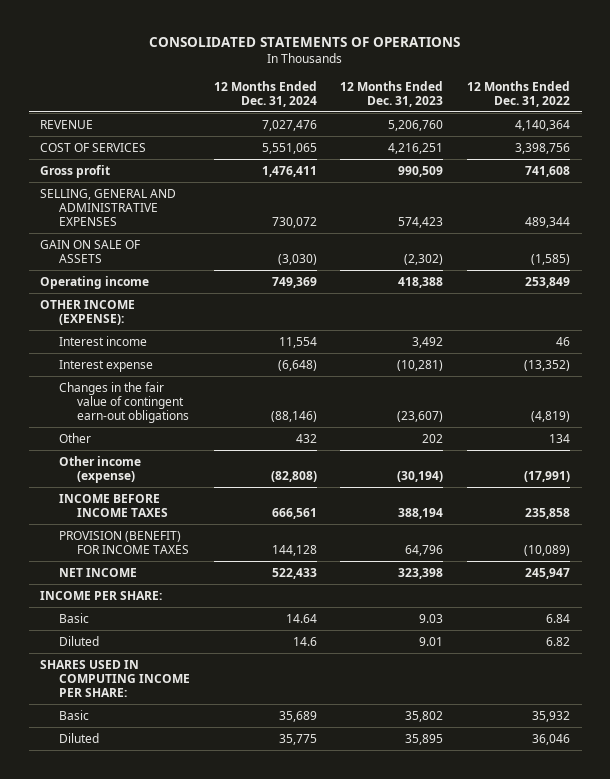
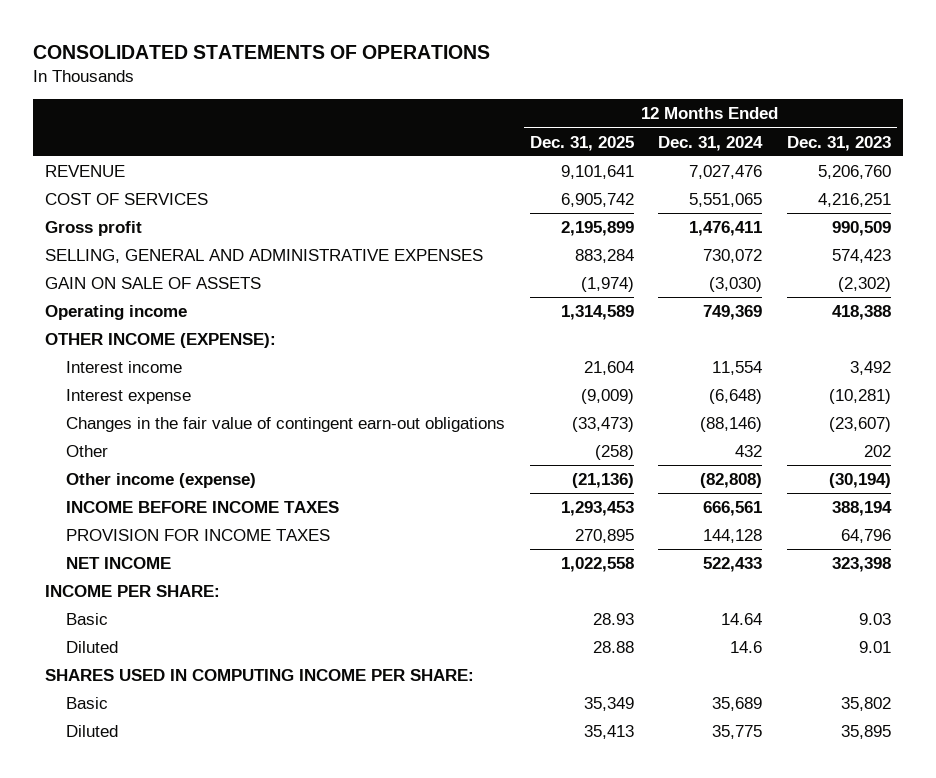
[467,80,571,107] 12 Months Ended Dec. 31, 2022 -> none
none -> [529,135,634,151] Dec. 31, 2025
[58,530,190,554] PROVISION (BENEFIT) FOR INCOME TAXES -> [66,528,331,541] PROVISION FOR INCOME TAXES

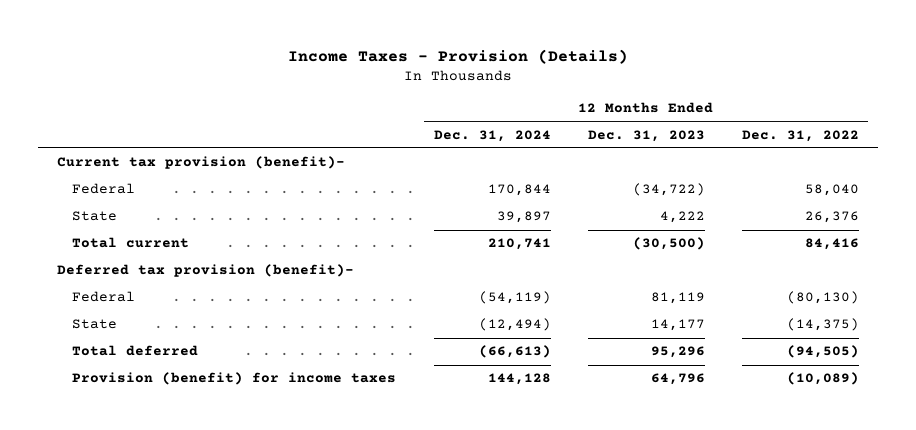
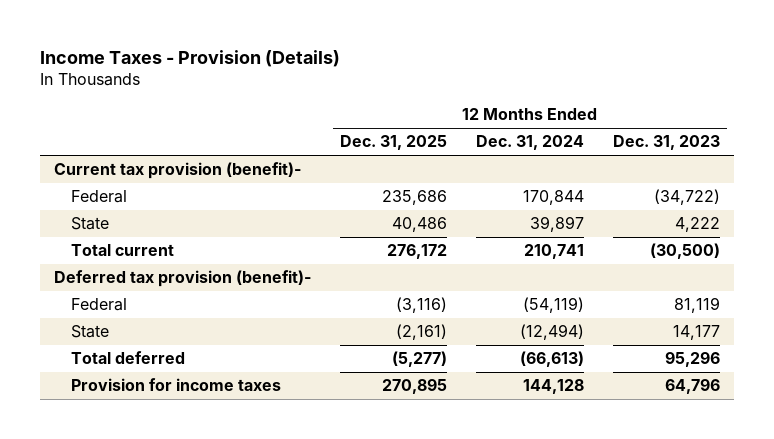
[741,129,859,142] Dec. 31, 2022 -> none
none -> [339,135,447,151] Dec. 31, 2025
[72,372,397,386] Provision (benefit) for income taxes -> [70,378,281,392] Provision for income taxes

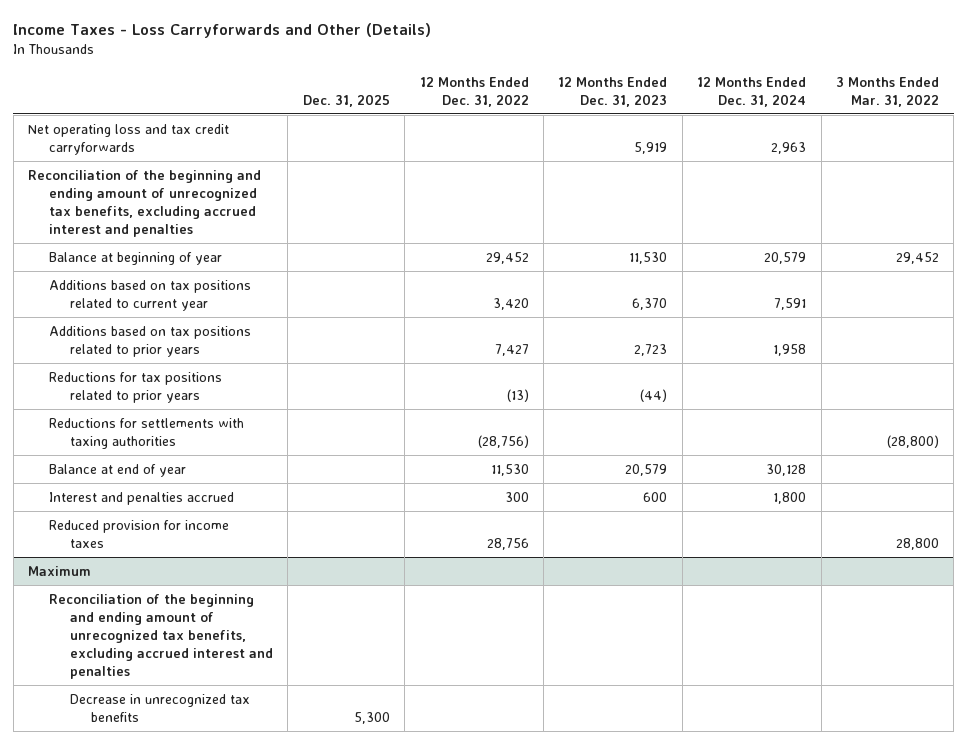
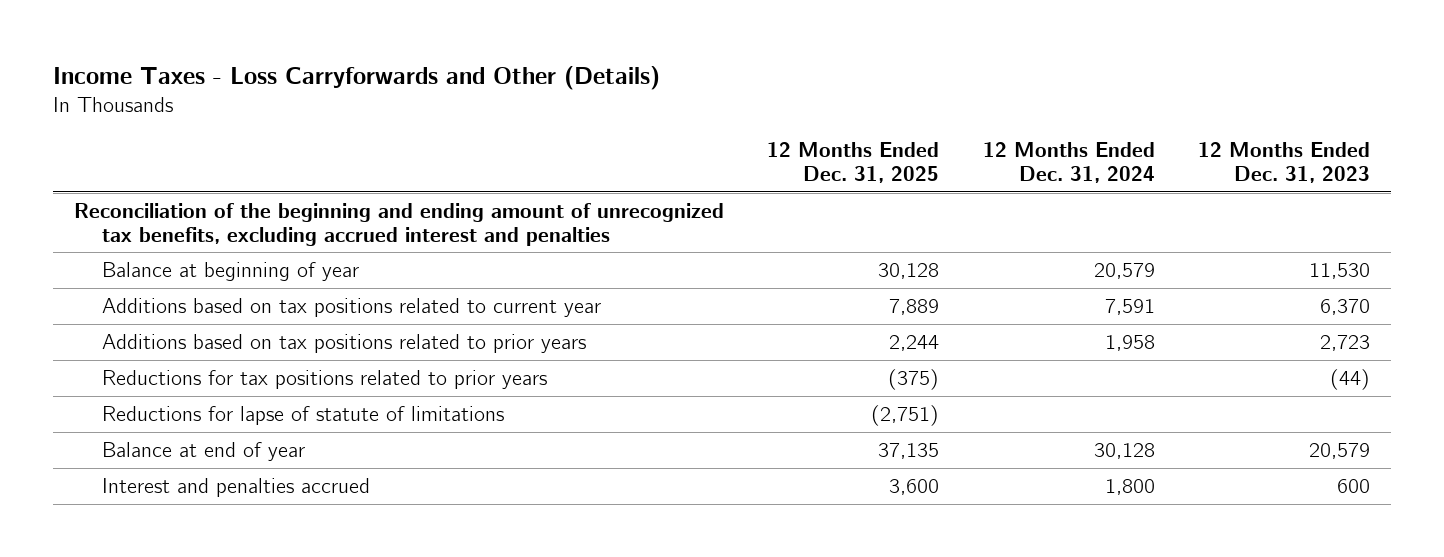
[302,93,390,107] Dec. 31, 2025 -> none
[419,76,529,107] 12 Months Ended Dec. 31, 2022 -> none
[835,76,939,107] 3 Months Ended Mar. 31, 2022 -> none
none -> [767,142,940,183] 12 Months Ended Dec. 31, 2025
[28,123,230,155] Net operating loss and tax credit carryforwards -> none
[49,417,245,449] Reductions for settlements with taxing authorities -> none
none -> [102,405,505,425] Reductions for lapse of statute of limitations
[49,519,230,548] Reduced provision for income taxes -> none
[28,565,92,576] Maximum -> none
[49,593,274,679] Reconciliation of the beginning and ending amount of unrecognized tax benefits, excluding accrued interest and penalties -> none
[70,693,251,722] Decrease in unrecognized tax benefits -> none

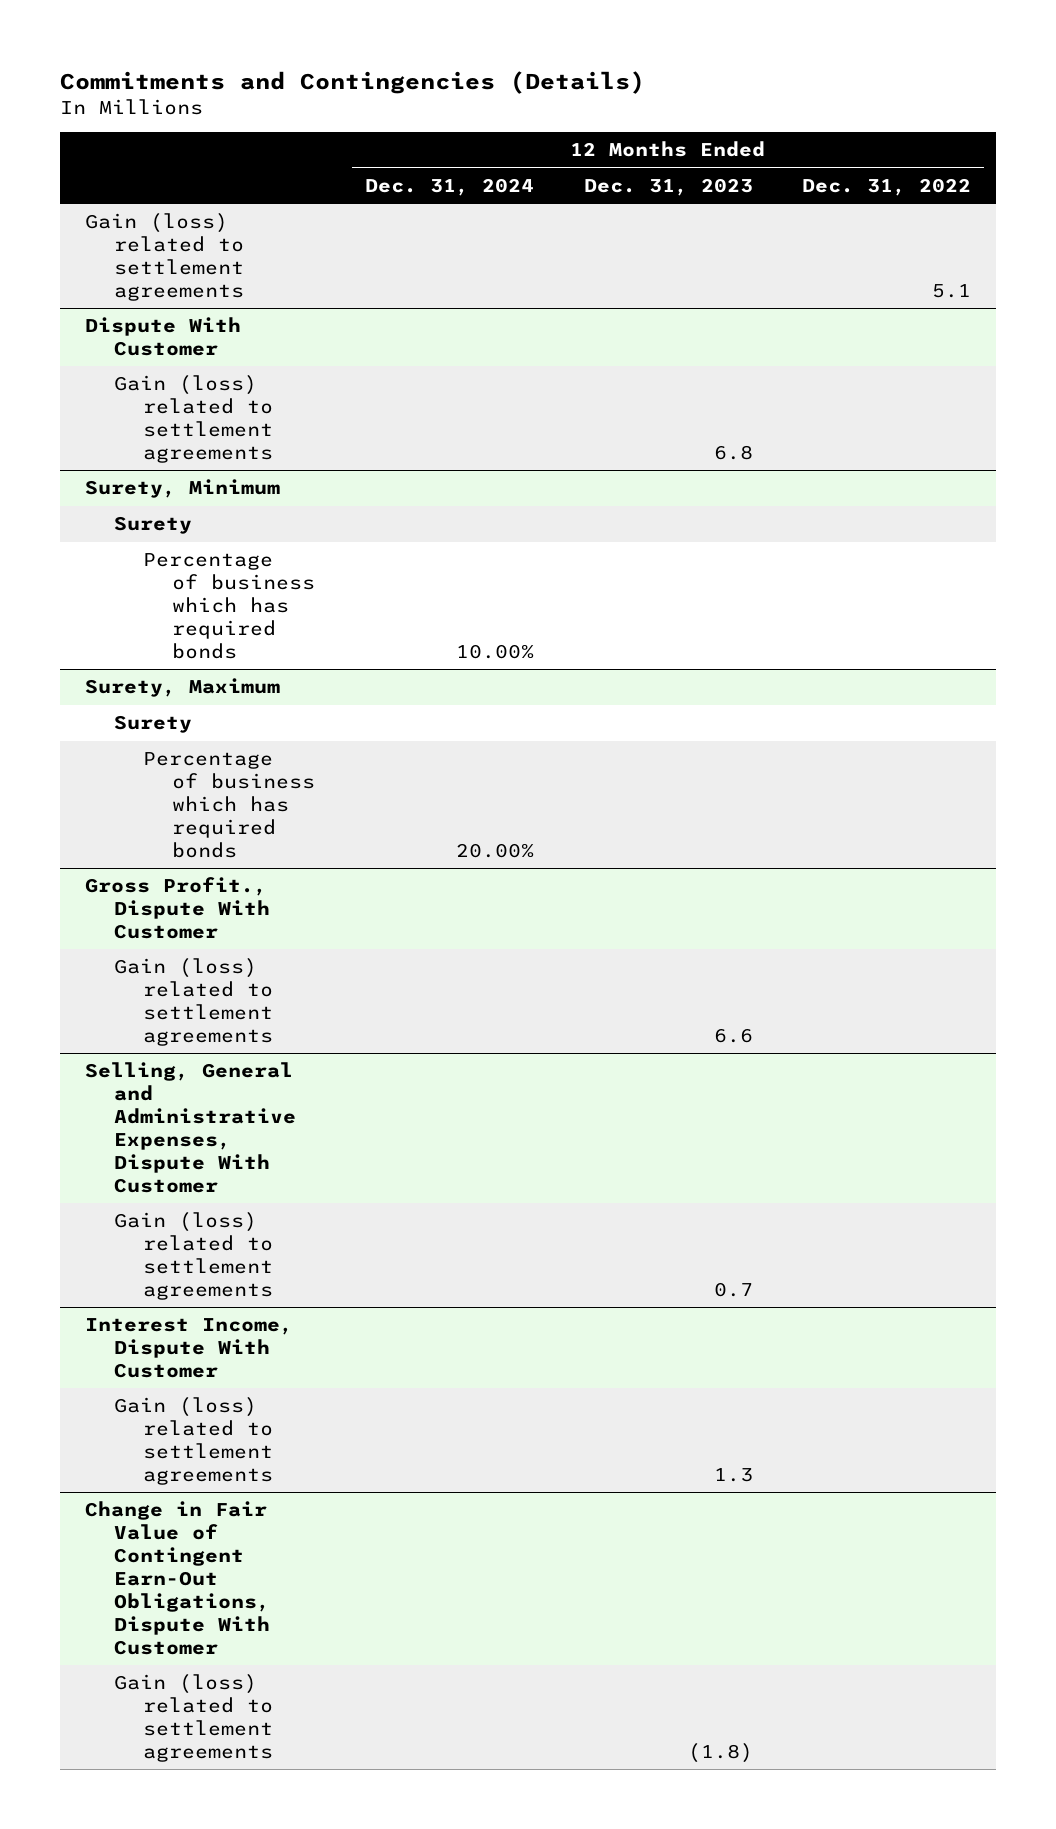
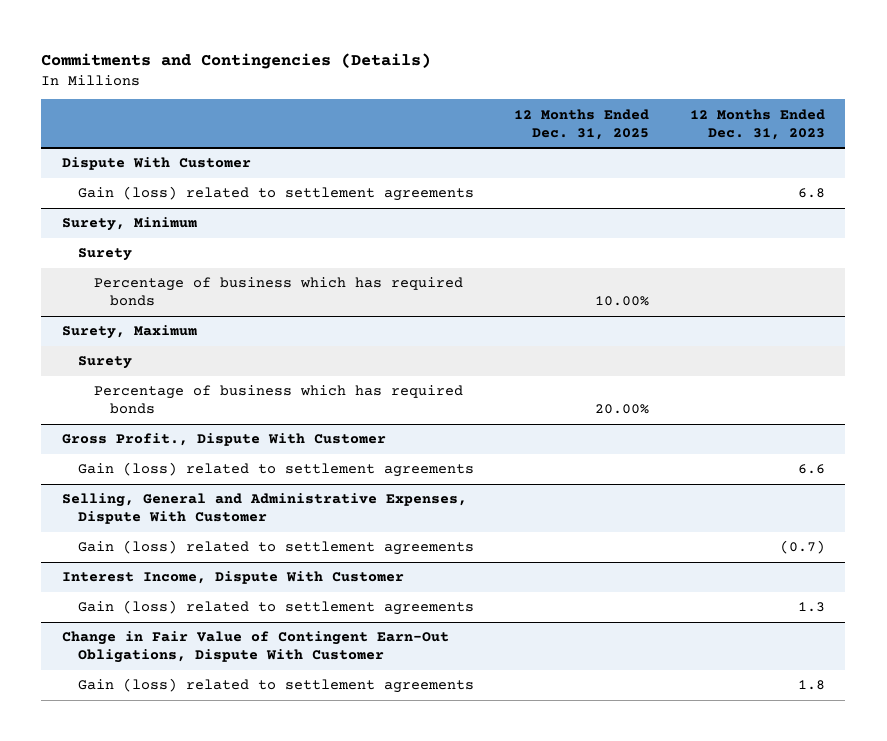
[364,177,534,196] Dec. 31, 2024 -> none
[802,177,972,196] Dec. 31, 2022 -> none
none -> [514,108,650,140] 12 Months Ended Dec. 31, 2025
[84,213,244,301] Gain (loss) related to settlement agreements -> none
[713,1281,753,1297] 0.7 -> [779,540,825,555] (0.7)
[687,1742,753,1763] (1.8) -> [797,680,825,691] 1.8

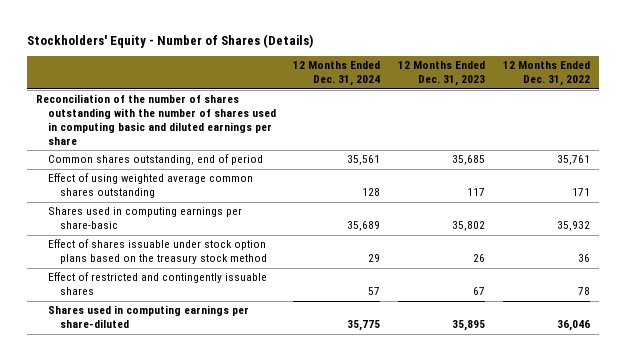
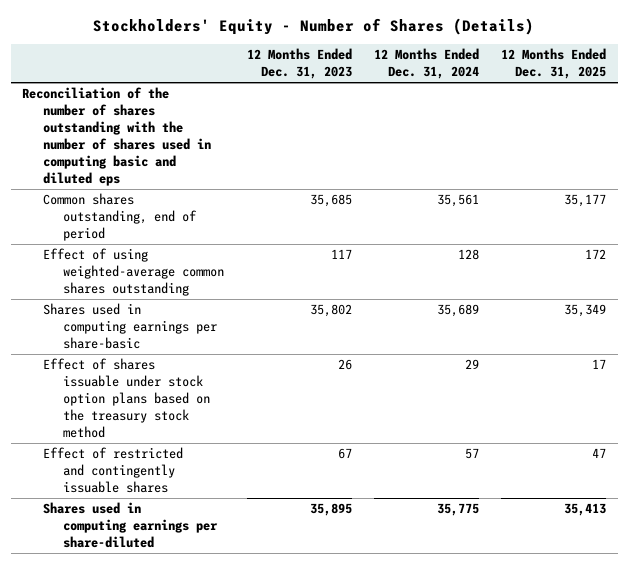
[502,61,590,87] 12 Months Ended Dec. 31, 2022 -> none
none -> [501,48,607,80] 12 Months Ended Dec. 31, 2025
[35,94,276,146] Reconciliation of the number of shares outstanding with the number of shares used in computing basic and diluted earnings per share -> [21,87,211,186] Reconciliation of the number of shares outstanding with the number of shares used in computing basic and diluted eps
[47,173,253,199] Effect of using weighted average common shares outstanding -> [42,248,225,297] Effect of using weighted-average common shares outstanding

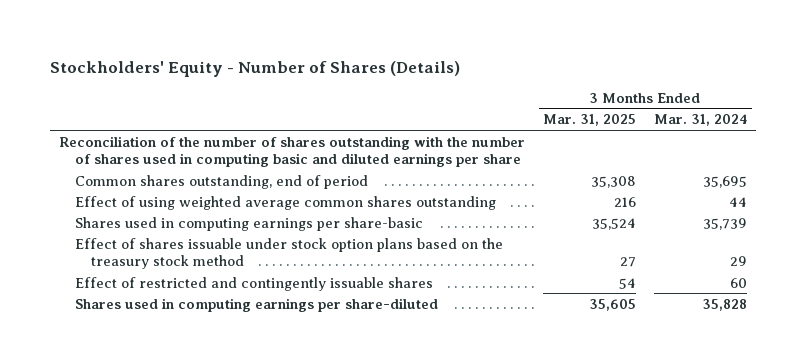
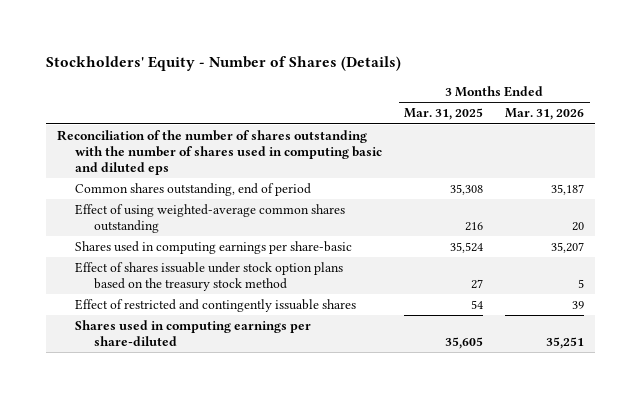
[654,114,748,127] Mar. 31, 2024 -> none
none -> [505,108,585,121] Mar. 31, 2026
[58,135,525,168] Reconciliation of the number of shares outstanding with the number of shares used in computing basic and diluted earnings per share -> [57,130,383,175] Reconciliation of the number of shares outstanding with the number of shares used in computing basic and diluted eps
[75,195,497,210] Effect of using weighted average common shares outstanding -> [75,204,346,233] Effect of using weighted-average common shares outstanding

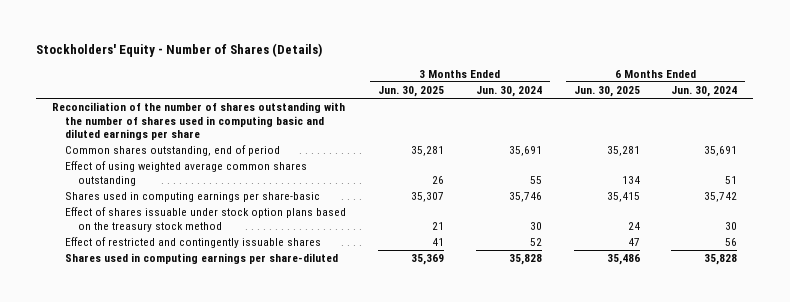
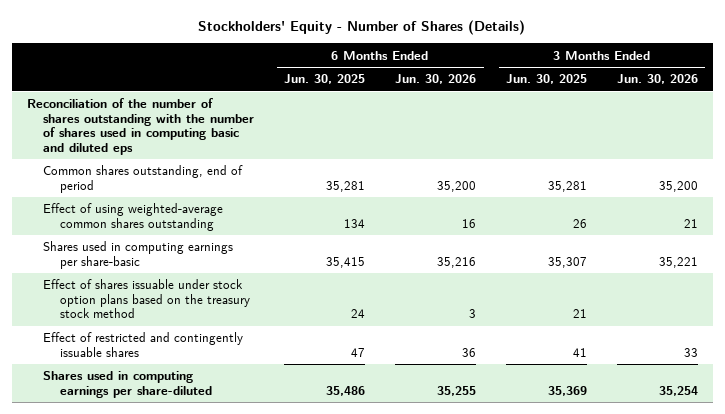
[475,85,542,97] Jun. 30, 2024 -> none
[671,85,738,97] Jun. 30, 2024 -> none
none -> [395,74,477,85] Jun. 30, 2026
none -> [616,74,698,85] Jun. 30, 2026
[52,102,346,141] Reconciliation of the number of shares outstanding with the number of shares used in computing basic and diluted earnings per share -> [26,98,255,155] Reconciliation of the number of shares outstanding with the number of shares used in computing basic and diluted eps
[65,161,308,186] Effect of using weighted average common shares outstanding -> [43,203,224,231] Effect of using weighted-average common shares outstanding

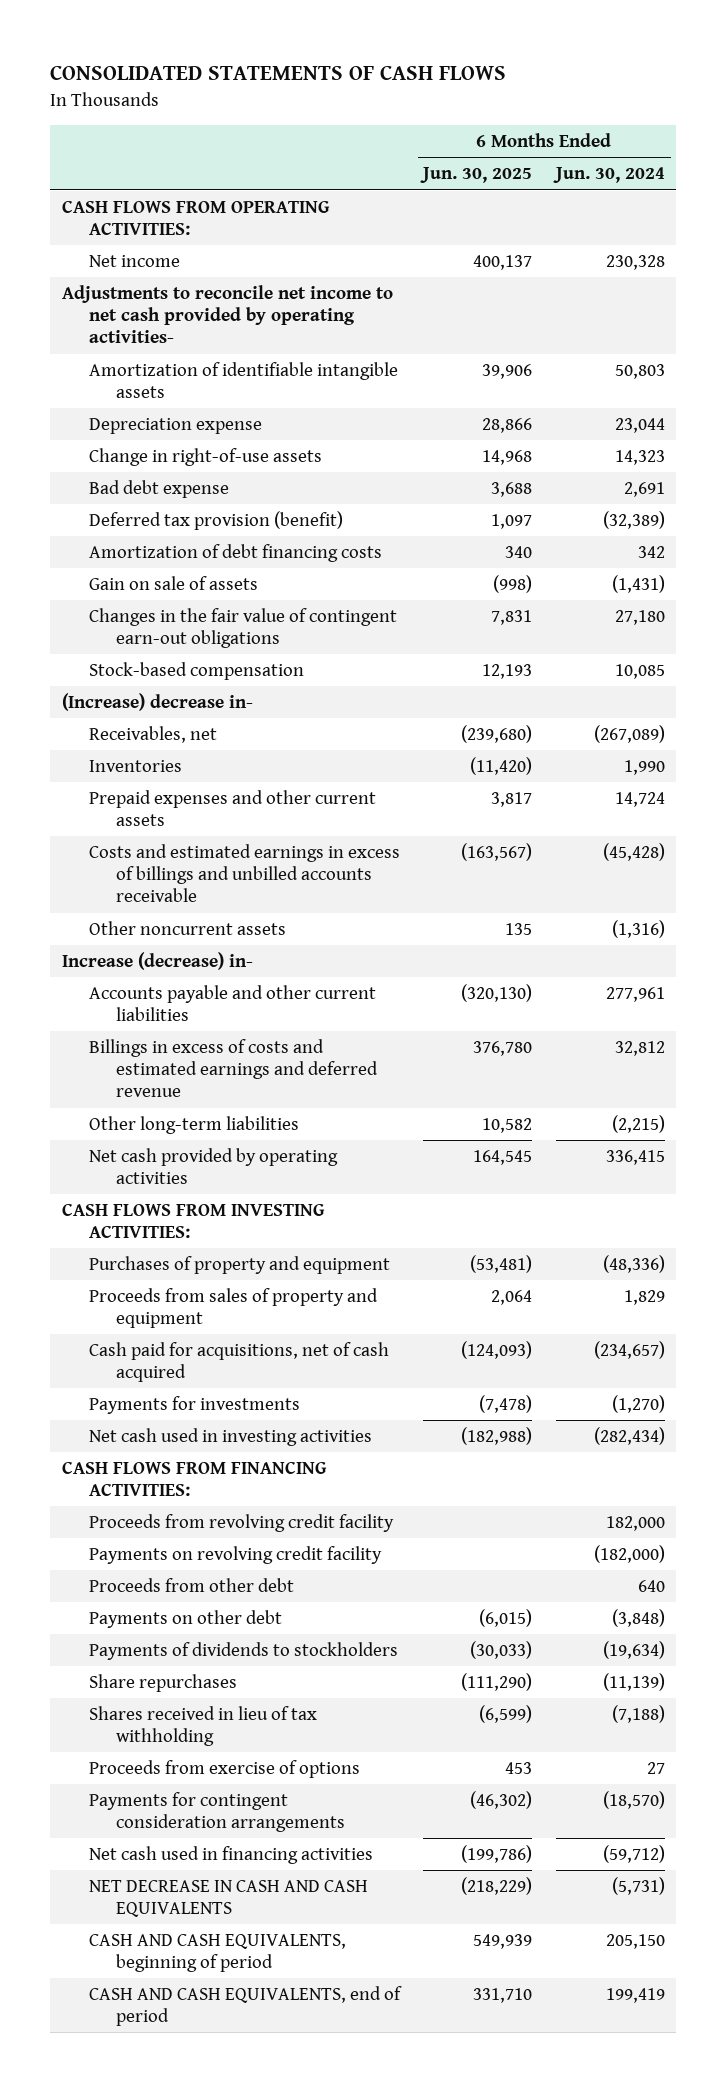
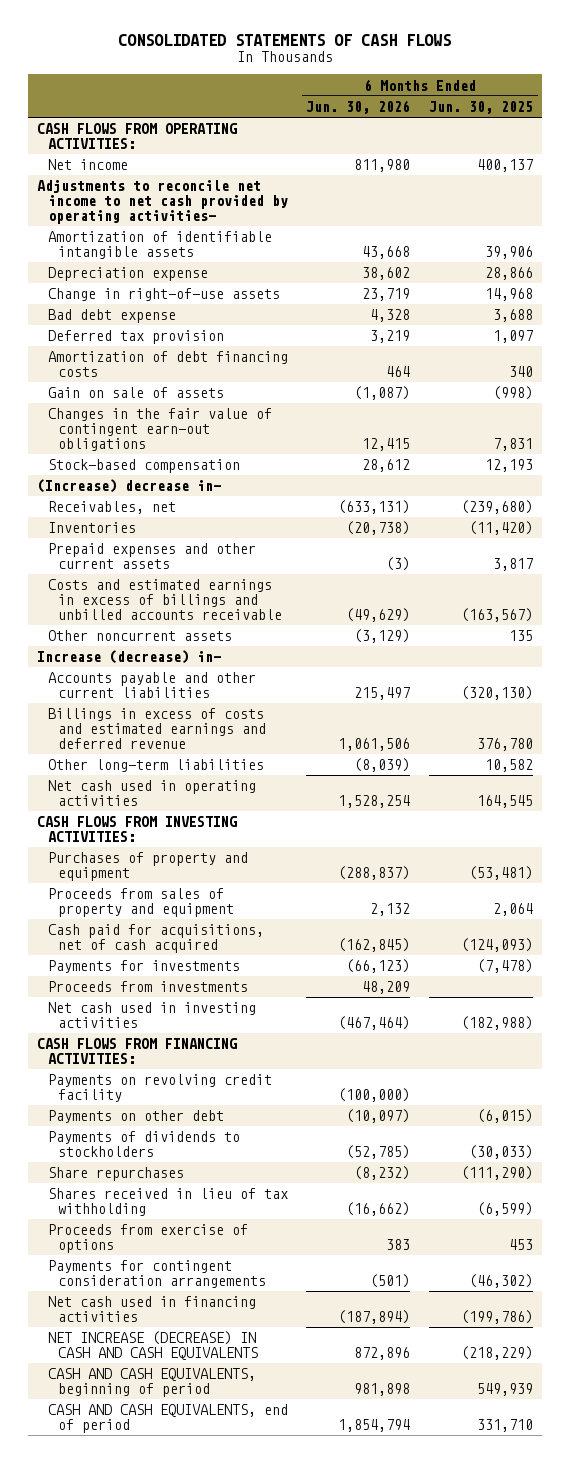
[552,167,665,184] Jun. 30, 2024 -> none
none -> [306,100,411,115] Jun. 30, 2026
[89,511,344,531] Deferred tax provision (benefit) -> [47,330,224,345] Deferred tax provision
[89,1148,339,1185] Net cash provided by operating activities -> [47,780,256,807] Net cash used in operating activities
none -> [47,981,248,993] Proceeds from investments
[89,1514,395,1533] Proceeds from revolving credit facility -> none
[89,1578,295,1593] Proceeds from other debt -> none
[89,1880,369,1918] NET DECREASE IN CASH AND CASH EQUIVALENTS -> [47,1331,259,1361] NET INCREASE (DECREASE) IN CASH AND CASH EQUIVALENTS

